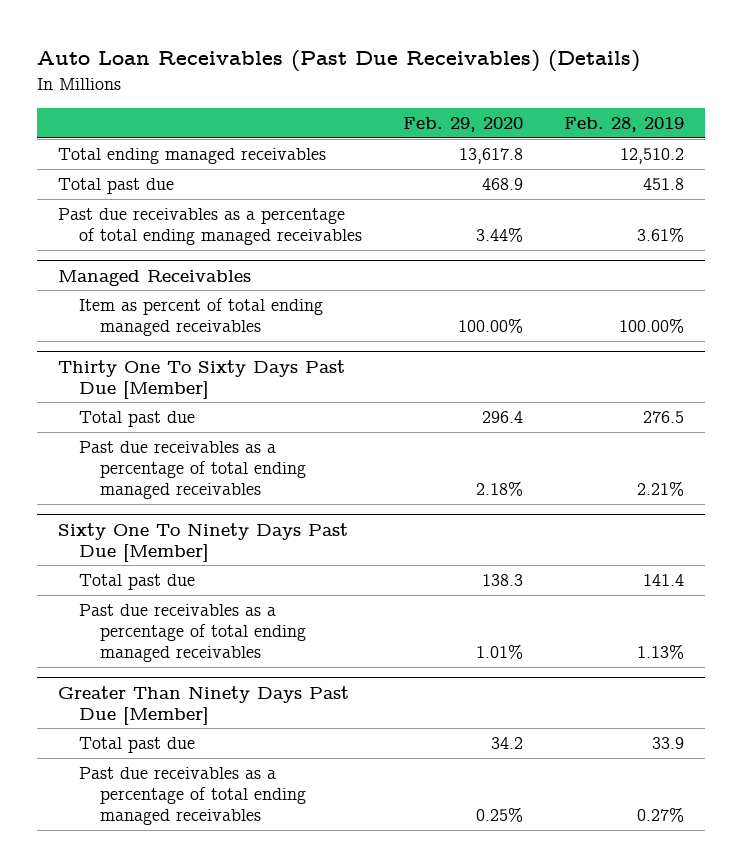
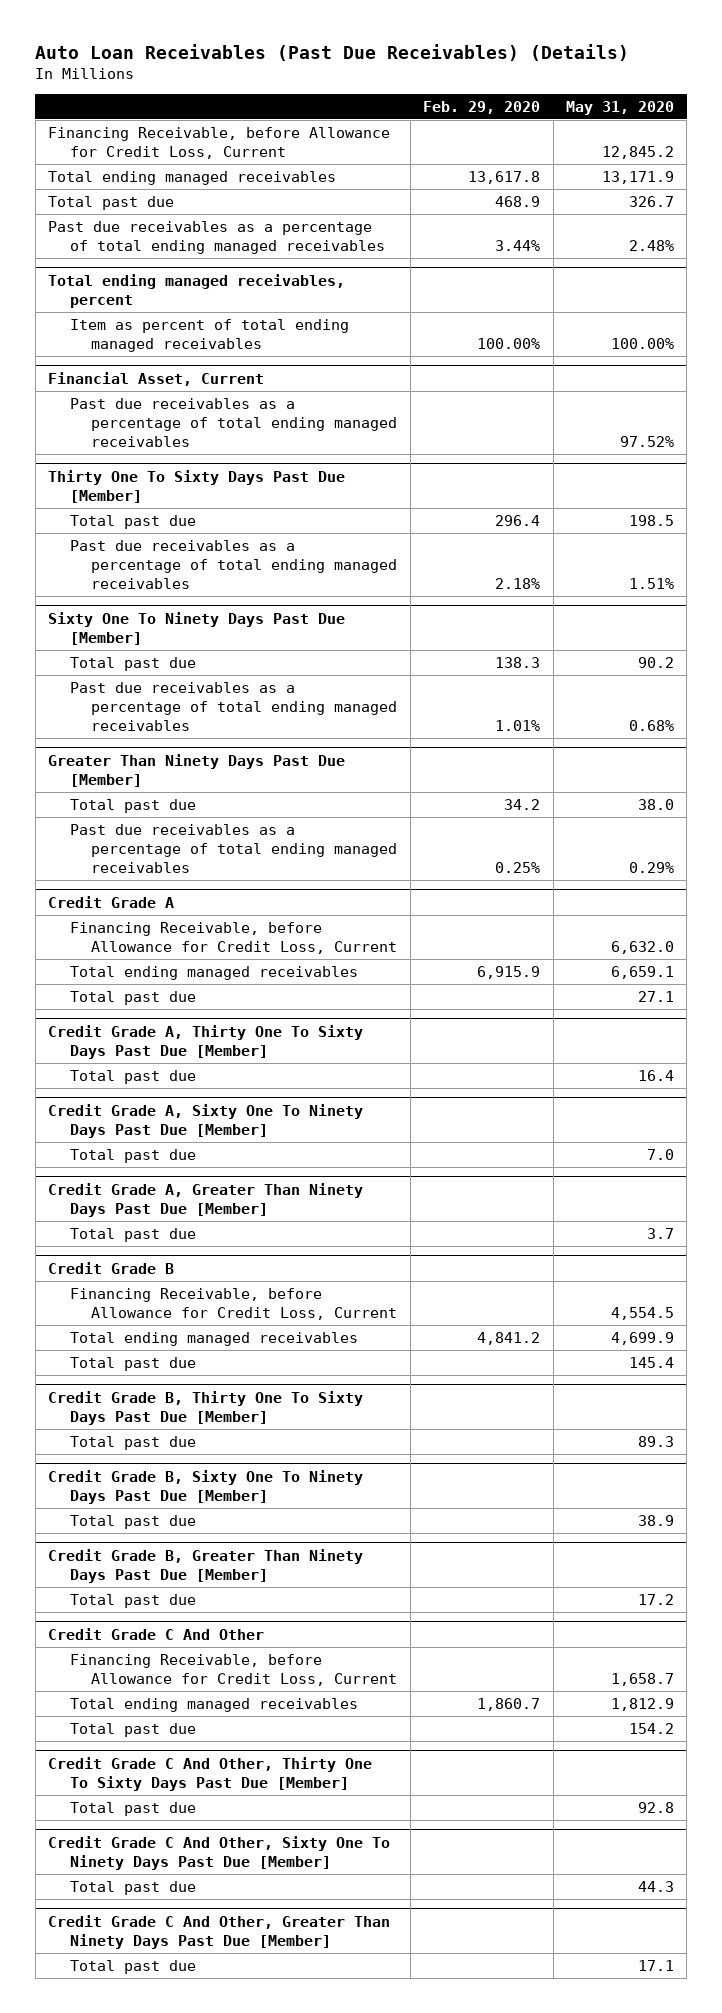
[564,117,685,133] Feb. 28, 2019 -> none
none -> [566,100,675,115] May 31, 2020
none -> [48,126,391,160] Financing Receivable, before Allowance for Credit Loss, Current
[57,269,251,286] Managed Receivables -> [48,273,346,308] Total ending managed receivables, percent
none -> [48,371,265,386] Financial Asset, Current
none -> [69,397,398,448] Past due receivables as a percentage of total ending managed receivables
none -> [48,895,175,908] Credit Grade A
none -> [69,921,398,955] Financing Receivable, before Allowance for Credit Loss, Current
none -> [69,965,358,980] Total ending managed receivables
none -> [69,990,196,1005] Total past due
none -> [48,1024,364,1059] Credit Grade A, Thirty One To Sixty Days Past Due [Member]
none -> [69,1069,196,1084] Total past due
none -> [48,1103,364,1138] Credit Grade A, Sixty One To Ninety Days Past Due [Member]
none -> [69,1148,196,1163] Total past due
none -> [48,1182,364,1217] Credit Grade A, Greater Than Ninety Days Past Due [Member]
none -> [69,1227,196,1242] Total past due
none -> [48,1261,175,1274] Credit Grade B
none -> [69,1287,398,1321] Financing Receivable, before Allowance for Credit Loss, Current
none -> [69,1331,358,1346] Total ending managed receivables
none -> [69,1356,196,1371] Total past due
none -> [48,1390,364,1425] Credit Grade B, Thirty One To Sixty Days Past Due [Member]
none -> [69,1435,196,1450] Total past due
none -> [48,1469,364,1504] Credit Grade B, Sixty One To Ninety Days Past Due [Member]
none -> [69,1514,196,1529] Total past due
none -> [48,1548,364,1583] Credit Grade B, Greater Than Ninety Days Past Due [Member]
none -> [69,1593,196,1608] Total past due
none -> [48,1627,265,1640] Credit Grade C And Other
none -> [69,1653,398,1687] Financing Receivable, before Allowance for Credit Loss, Current
none -> [69,1697,358,1712] Total ending managed receivables
none -> [69,1722,196,1737] Total past due
none -> [48,1756,373,1791] Credit Grade C And Other, Thirty One To Sixty Days Past Due [Member]
none -> [69,1801,196,1816] Total past due
none -> [48,1835,391,1870] Credit Grade C And Other, Sixty One To Ninety Days Past Due [Member]
none -> [69,1880,196,1895] Total past due
none -> [48,1914,391,1949] Credit Grade C And Other, Greater Than Ninety Days Past Due [Member]
none -> [69,1959,196,1974] Total past due

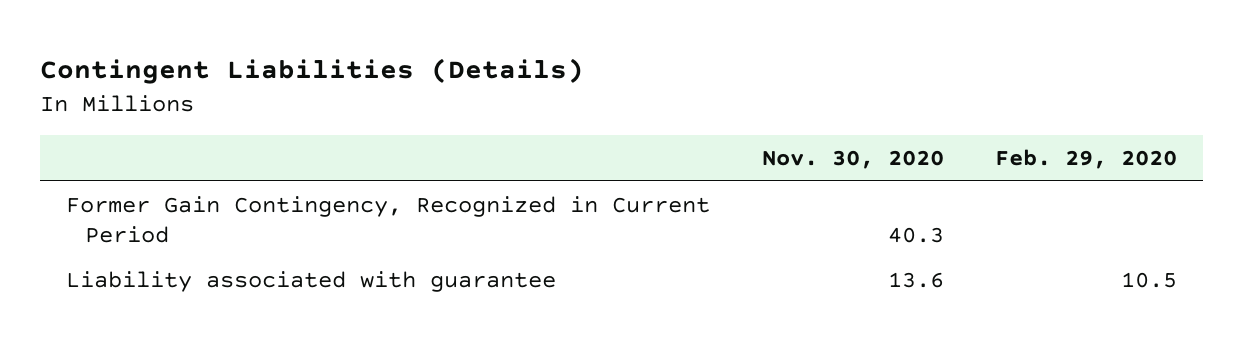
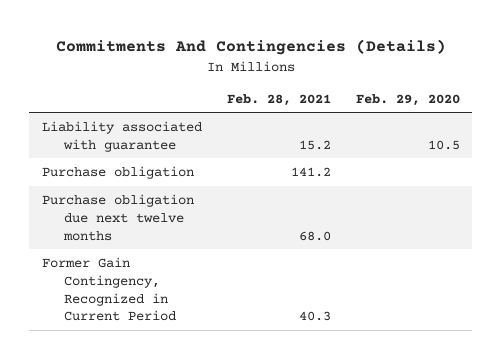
[40,57,585,84] Contingent Liabilities (Details) -> [55,39,446,56] Commitments And Contingencies (Details)
[761,149,944,169] Nov. 30, 2020 -> none
none -> [226,93,331,106] Feb. 28, 2021
none -> [41,165,194,179] Purchase obligation
none -> [41,193,194,241] Purchase obligation due next twelve months
[66,196,711,243] Former Gain Contingency, Recognized in Current Period -> [41,256,176,322] Former Gain Contingency, Recognized in Current Period

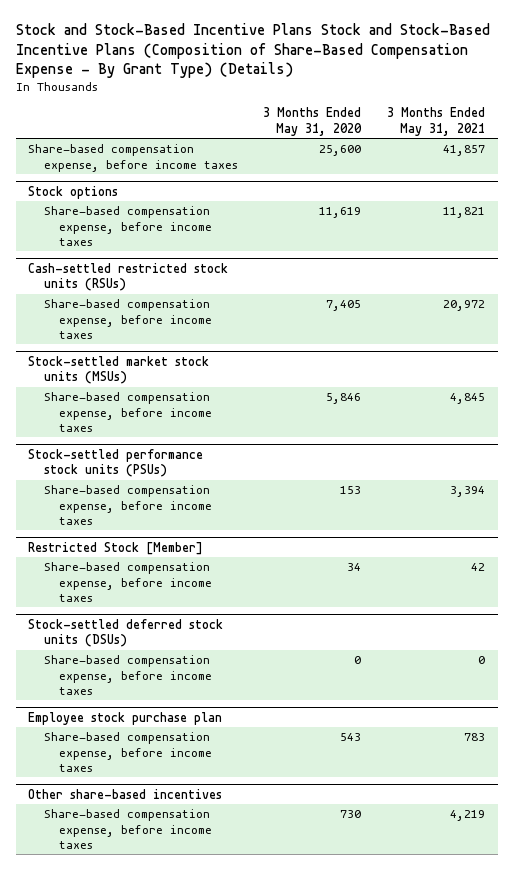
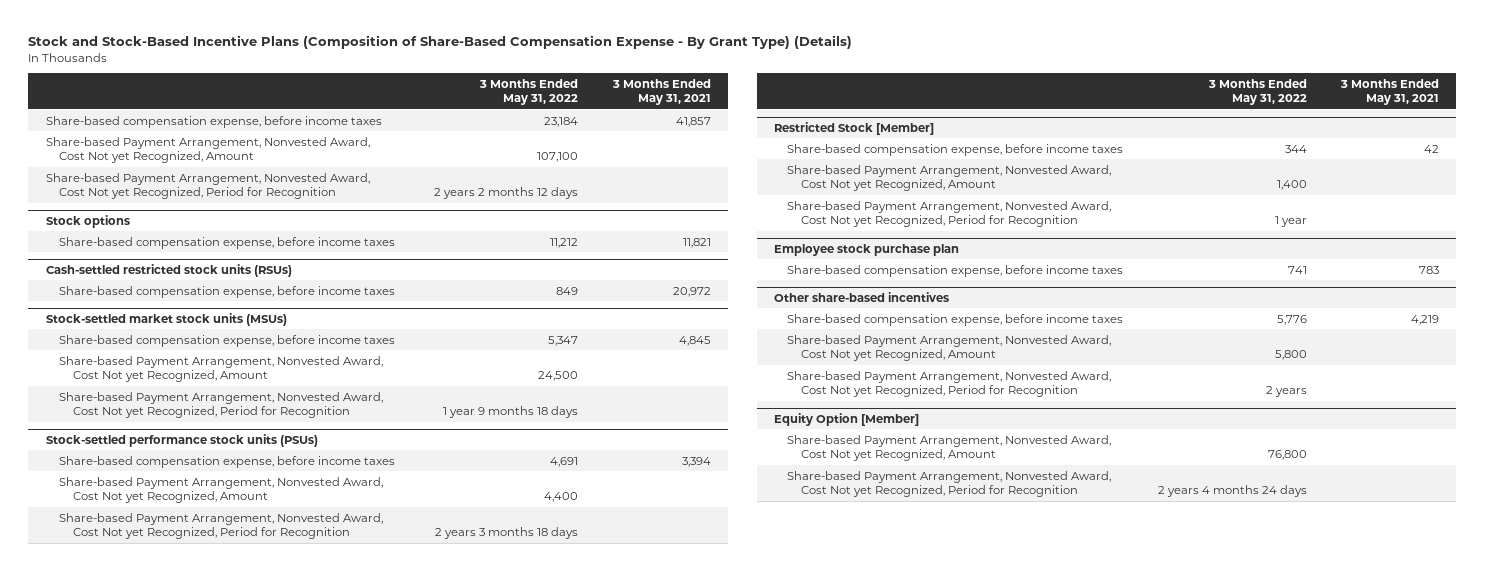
[15,23,490,79] Stock and Stock-Based Incentive Plans Stock and Stock-Based Incentive Plans (Composition of Share-Based Compensation Expense - By Grant Type) (Details) -> [28,35,853,50] Stock and Stock-Based Incentive Plans (Composition of Share-Based Compensation Expense - By Grant Type) (Details)
[263,107,363,137] 3 Months Ended May 31, 2020 -> none
none -> [479,78,579,106] 3 Months Ended May 31, 2022
none -> [45,136,370,164] Share-based Payment Arrangement, Nonvested Award, Cost Not yet Recognized, Amount
none -> [45,172,370,200] Share-based Payment Arrangement, Nonvested Award, Cost Not yet Recognized, Period for Recognition
none -> [59,355,384,383] Share-based Payment Arrangement, Nonvested Award, Cost Not yet Recognized, Amount
none -> [59,391,384,419] Share-based Payment Arrangement, Nonvested Award, Cost Not yet Recognized, Period for Recognition
none -> [59,476,384,504] Share-based Payment Arrangement, Nonvested Award, Cost Not yet Recognized, Amount
none -> [59,512,384,540] Share-based Payment Arrangement, Nonvested Award, Cost Not yet Recognized, Period for Recognition
[28,618,224,648] Stock-settled deferred stock units (DSUs) -> none
[43,654,212,696] Share-based compensation expense, before income taxes -> none
none -> [787,164,1112,192] Share-based Payment Arrangement, Nonvested Award, Cost Not yet Recognized, Amount
none -> [787,200,1112,228] Share-based Payment Arrangement, Nonvested Award, Cost Not yet Recognized, Period for Recognition
none -> [787,334,1112,362] Share-based Payment Arrangement, Nonvested Award, Cost Not yet Recognized, Amount
none -> [787,370,1112,398] Share-based Payment Arrangement, Nonvested Award, Cost Not yet Recognized, Period for Recognition
none -> [773,412,919,426] Equity Option [Member]
none -> [787,434,1112,462] Share-based Payment Arrangement, Nonvested Award, Cost Not yet Recognized, Amount
none -> [787,470,1112,498] Share-based Payment Arrangement, Nonvested Award, Cost Not yet Recognized, Period for Recognition

